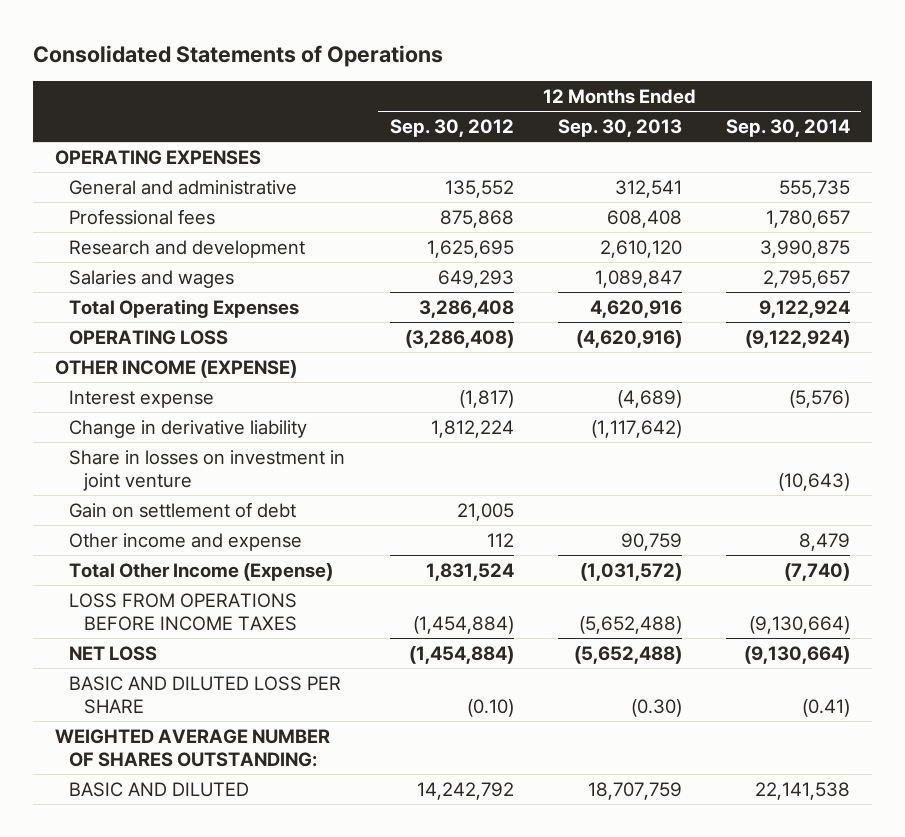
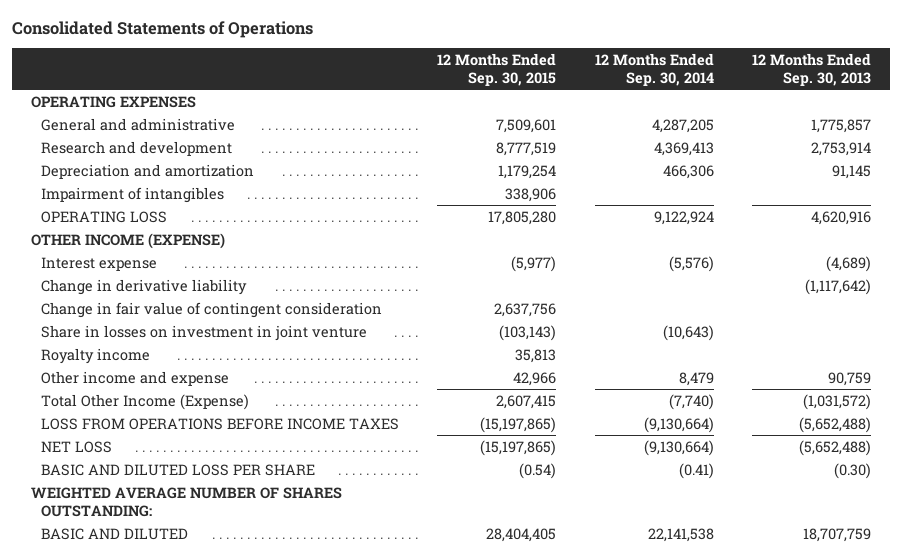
[389,119,514,138] Sep. 30, 2012 -> none
none -> [437,52,557,86] 12 Months Ended Sep. 30, 2015
[69,208,216,225] Professional fees -> none
[69,269,235,288] Salaries and wages -> none
[69,298,300,318] Total Operating Expenses -> none
[614,179,682,198] 312,541 -> [810,118,871,133] 1,775,857
[779,179,851,198] 555,735 -> [651,118,714,133] 4,287,205
[599,239,682,258] 2,610,120 -> [810,141,871,156] 2,753,914
[760,239,851,258] 3,990,875 -> [653,141,714,156] 4,369,413
none -> [41,163,255,179] Depreciation and amortization
none -> [41,186,225,203] Impairment of intangibles
[575,329,682,348] (4,620,916) -> [810,210,871,225] 4,620,916
[745,329,851,348] (9,122,924) -> [653,210,714,225] 9,122,924
none -> [41,301,383,318] Change in fair value of contingent consideration
[69,501,297,518] Gain on settlement of debt -> none
none -> [41,347,151,364] Royalty income

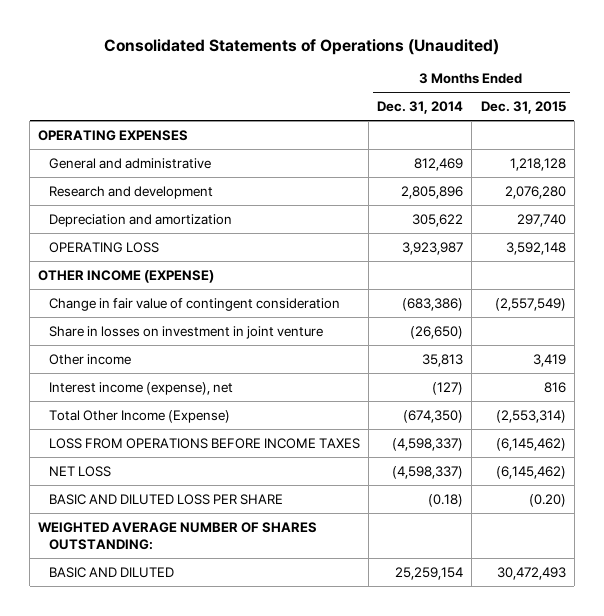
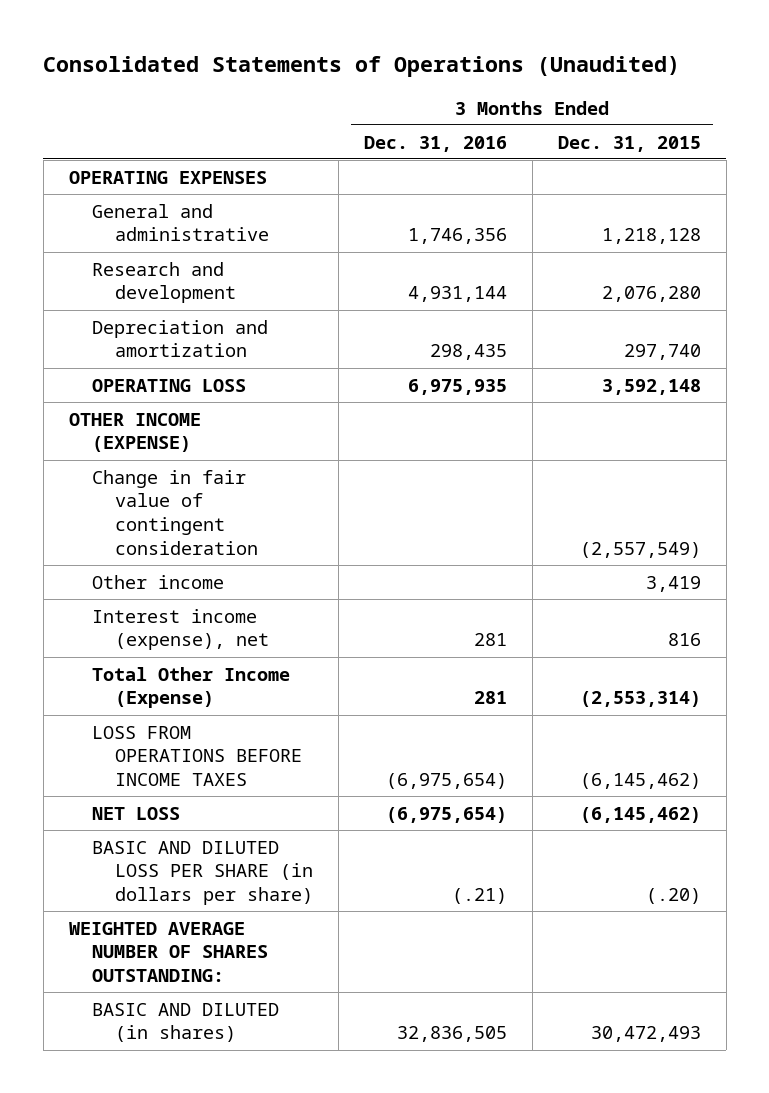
[377,101,464,115] Dec. 31, 2014 -> none
none -> [363,135,507,152] Dec. 31, 2016
[48,325,323,339] Share in losses on investment in joint venture -> none
[48,493,283,505] BASIC AND DILUTED LOSS PER SHARE -> [91,840,313,905] BASIC AND DILUTED LOSS PER SHARE (in dollars per share)
[528,493,566,507] (0.20) -> [645,887,701,904] (.20)
[48,566,174,578] BASIC AND DILUTED -> [91,1002,279,1043] BASIC AND DILUTED (in shares)

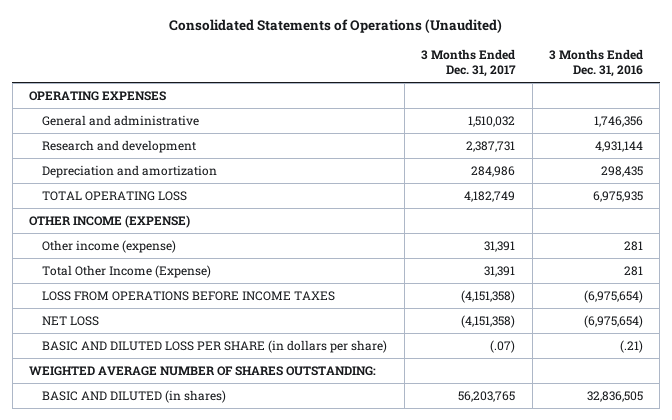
[557,135,701,152] Dec. 31, 2015 -> none
none -> [421,48,517,78] 3 Months Ended Dec. 31, 2017
[91,378,246,392] OPERATING LOSS -> [42,190,188,201] TOTAL OPERATING LOSS
[91,469,258,555] Change in fair value of contingent consideration -> none
[91,574,224,589] Other income -> none
[91,608,269,651] Interest income (expense), net -> [42,239,177,253] Other income (expense)

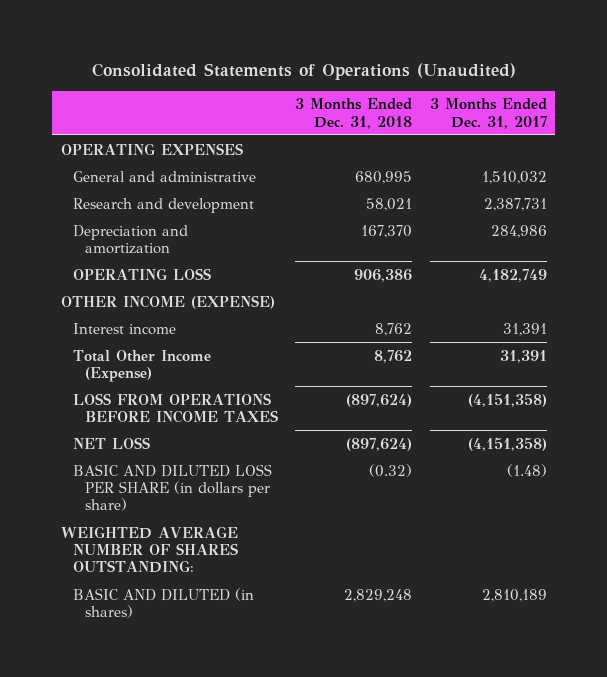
[549,48,644,78] 3 Months Ended Dec. 31, 2016 -> none
none -> [295,98,413,129] 3 Months Ended Dec. 31, 2018
[42,190,188,201] TOTAL OPERATING LOSS -> [73,267,212,280] OPERATING LOSS
[42,239,177,253] Other income (expense) -> [73,322,177,335] Interest income
[490,339,516,353] (.07) -> [506,463,547,477] (1.48)
[458,390,516,402] 56,203,765 -> [481,588,547,602] 2,810,189

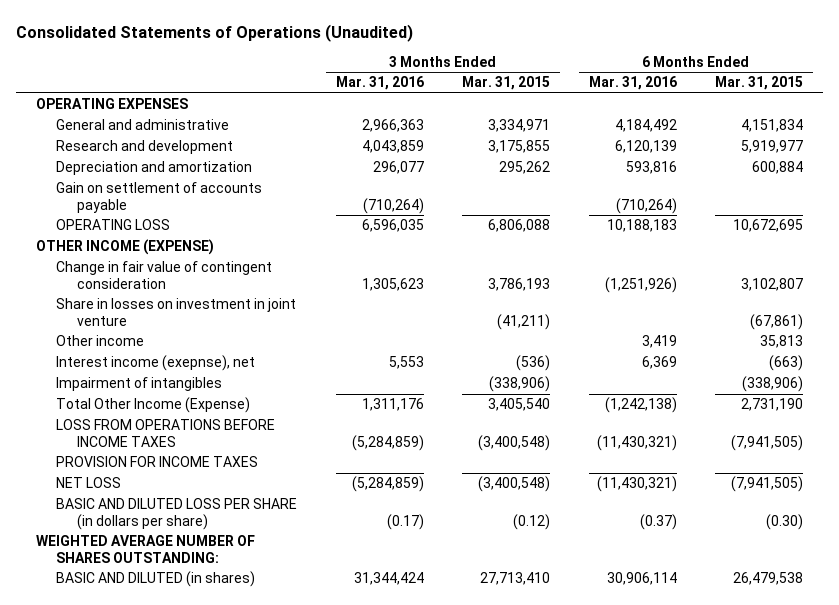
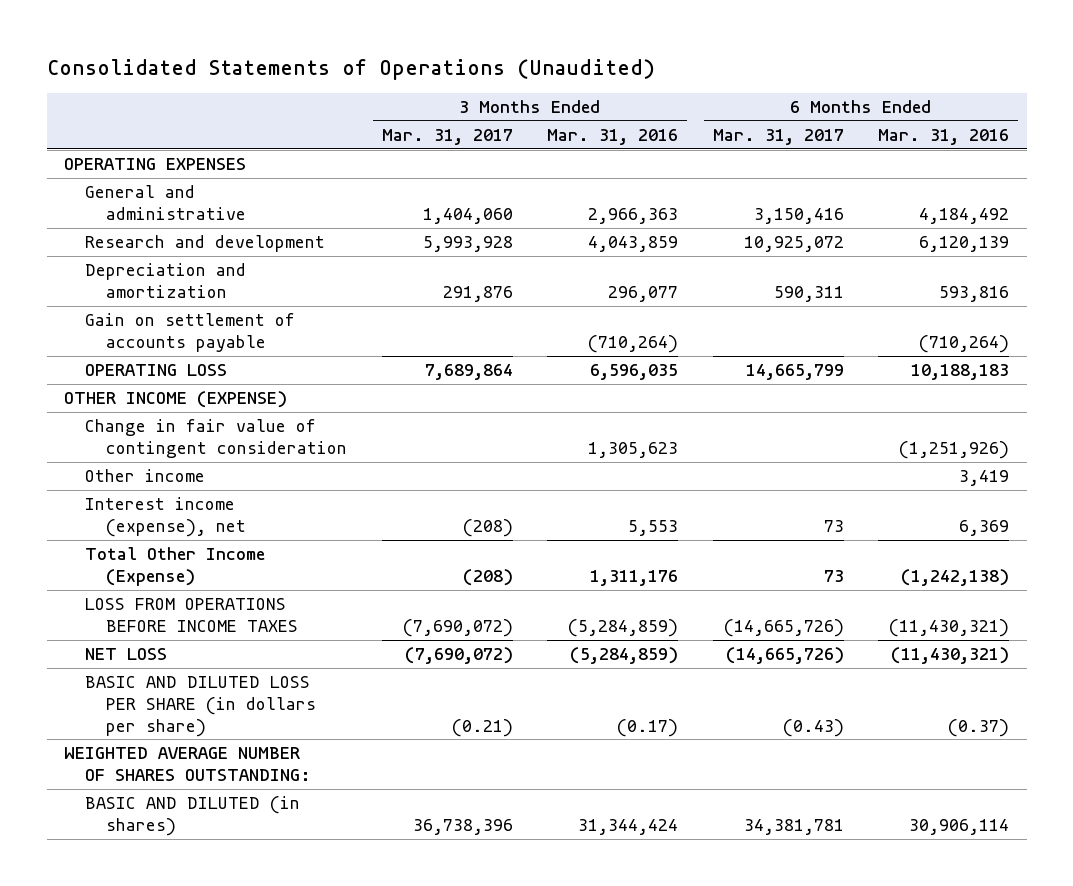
[462,76,551,91] Mar. 31, 2015 -> none
[715,76,804,91] Mar. 31, 2015 -> none
none -> [381,129,513,146] Mar. 31, 2017
none -> [712,129,844,146] Mar. 31, 2017
[56,298,297,326] Share in losses on investment in joint venture -> none
[56,377,223,392] Impairment of intangibles -> none
[56,355,256,372] Interest income (exepnse), net -> [85,497,247,537] Interest income (expense), net
[56,456,259,468] PROVISION FOR INCOME TAXES -> none

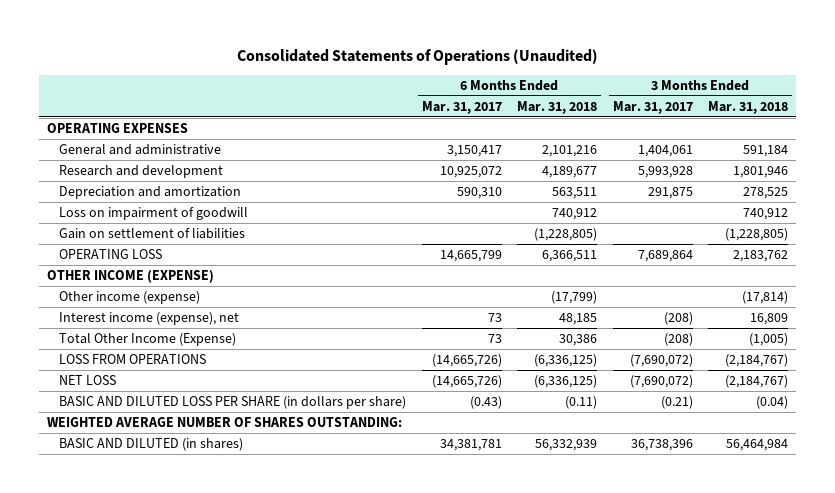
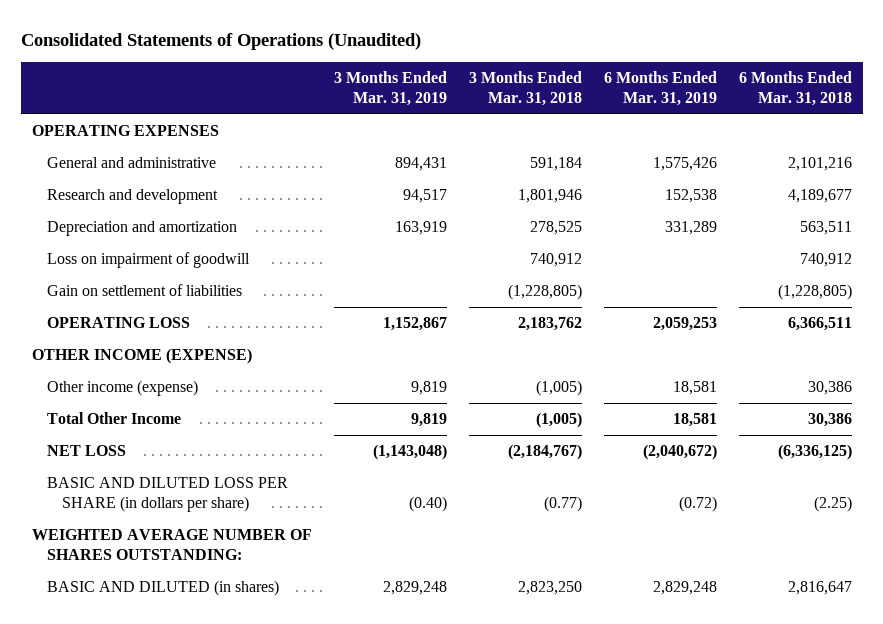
[421,100,502,114] Mar. 31, 2017 -> none
[612,100,693,114] Mar. 31, 2017 -> none
none -> [333,71,447,106] 3 Months Ended Mar. 31, 2019
none -> [603,71,717,106] 6 Months Ended Mar. 31, 2019
[59,311,240,325] Interest income (expense), net -> none
[59,353,207,364] LOSS FROM OPERATIONS -> none
[551,290,598,304] (17,799) -> [807,381,852,396] 30,386
[742,290,789,304] (17,814) -> [535,380,582,397] (1,005)
[59,332,237,346] Total Other Income (Expense) -> [46,412,181,425] Total Other Income
[565,395,598,409] (0.11) -> [813,495,852,512] (2.25)
[756,395,789,409] (0.04) -> [543,495,582,512] (0.77)
[535,438,598,451] 56,332,939 -> [787,581,852,596] 2,816,647
[726,438,789,451] 56,464,984 -> [517,581,582,596] 2,823,250

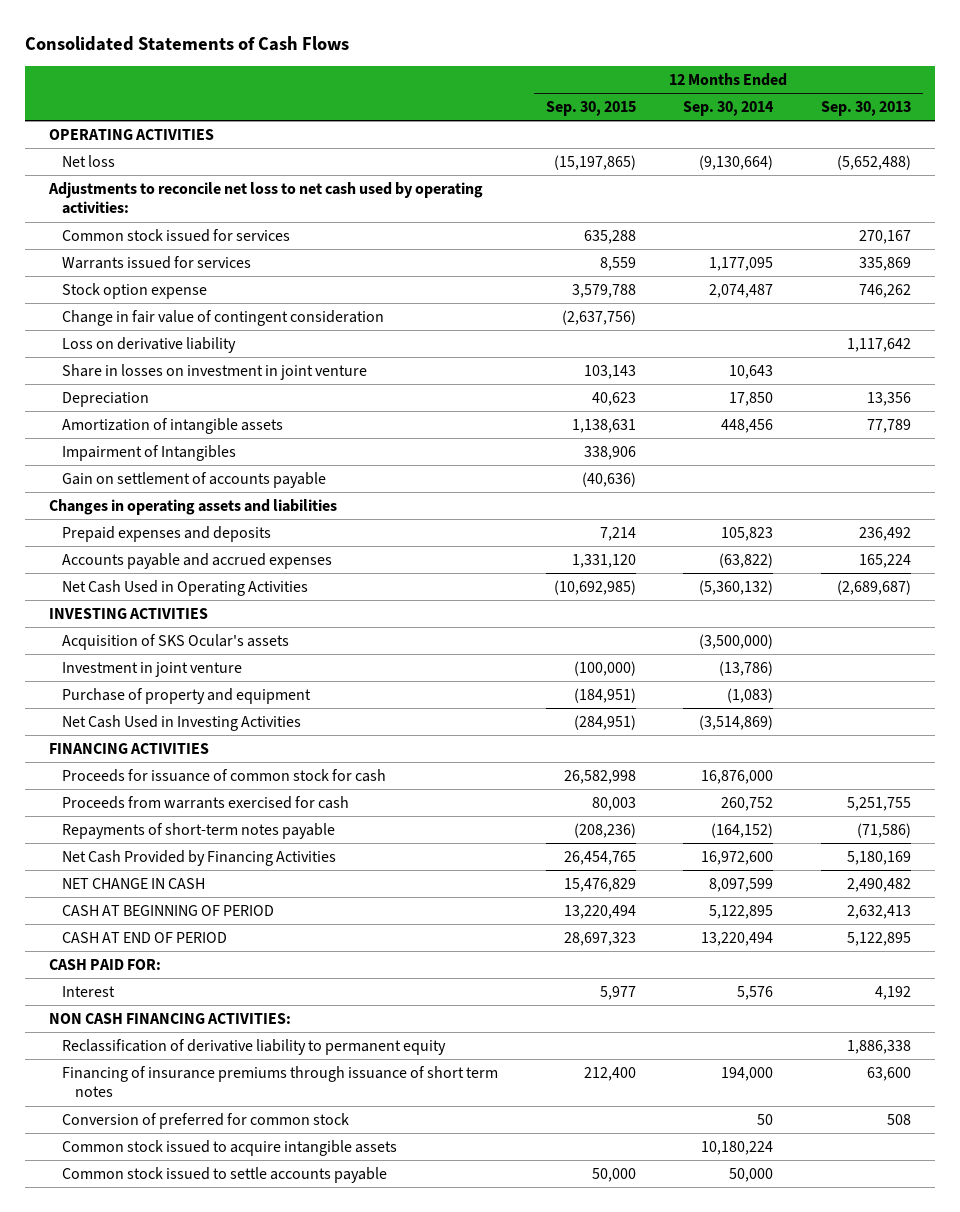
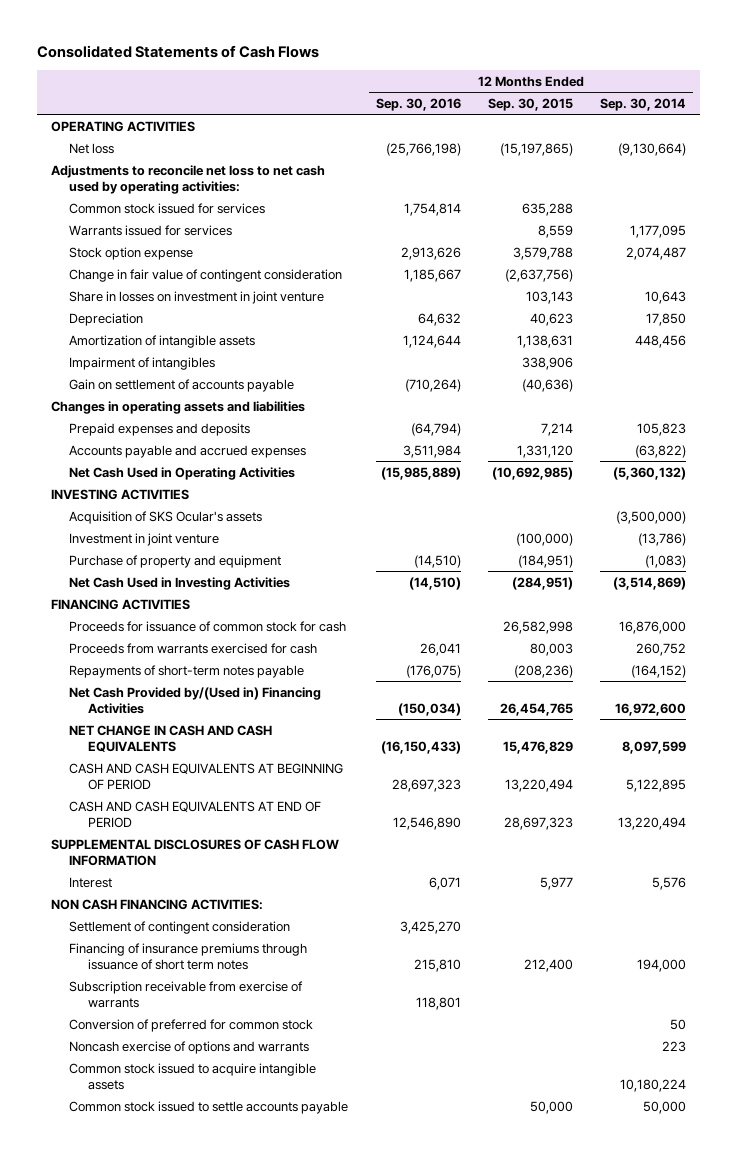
[820,100,911,116] Sep. 30, 2013 -> none
none -> [375,98,461,112] Sep. 30, 2016
[62,336,237,353] Loss on derivative liability -> none
[62,444,237,461] Impairment of Intangibles -> [69,356,216,370] Impairment of intangibles
[49,958,162,970] CASH PAID FOR: -> none
[62,849,337,866] Net Cash Provided by Financing Activities -> [69,686,322,714] Net Cash Provided by/(Used in) Financing Activities
[62,877,206,889] NET CHANGE IN CASH -> [69,724,273,752] NET CHANGE IN CASH AND CASH EQUIVALENTS
[62,904,275,916] CASH AT BEGINNING OF PERIOD -> [69,762,344,790] CASH AND CASH EQUIVALENTS AT BEGINNING OF PERIOD
[62,931,228,943] CASH AT END OF PERIOD -> [69,800,322,828] CASH AND CASH EQUIVALENTS AT END OF PERIOD
none -> [50,838,339,866] SUPPLEMENTAL DISCLOSURES OF CASH FLOW INFORMATION
[62,1038,447,1055] Reclassification of derivative liability to permanent equity -> none
none -> [69,920,291,934] Settlement of contingent consideration
none -> [69,980,304,1008] Subscription receivable from exercise of warrants
none -> [69,1040,310,1054] Noncash exercise of options and warrants

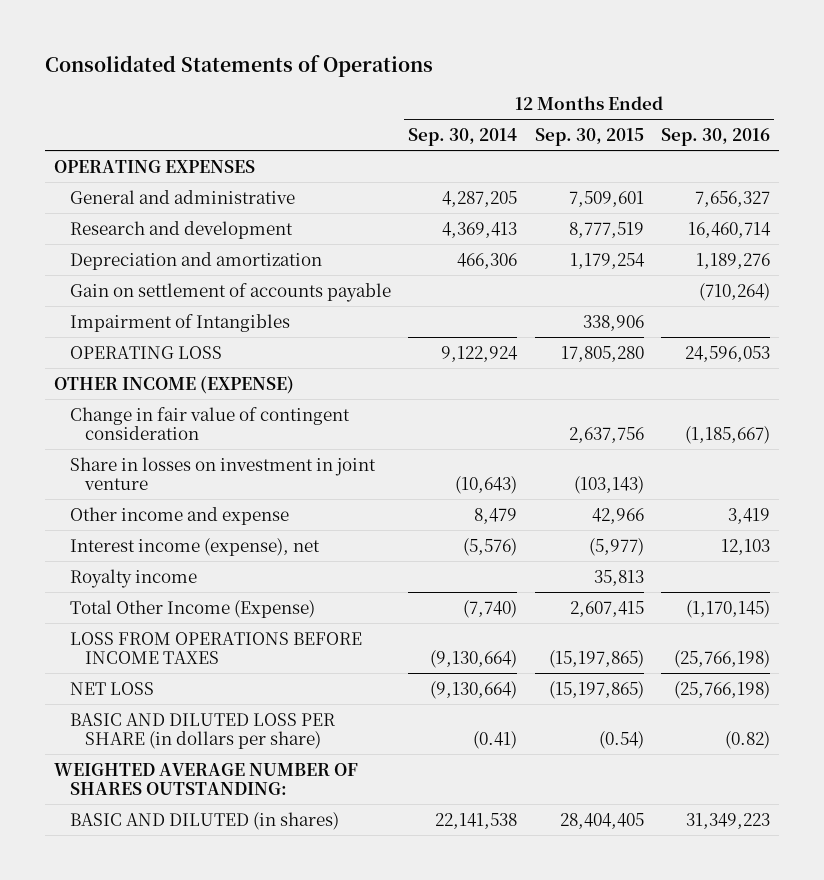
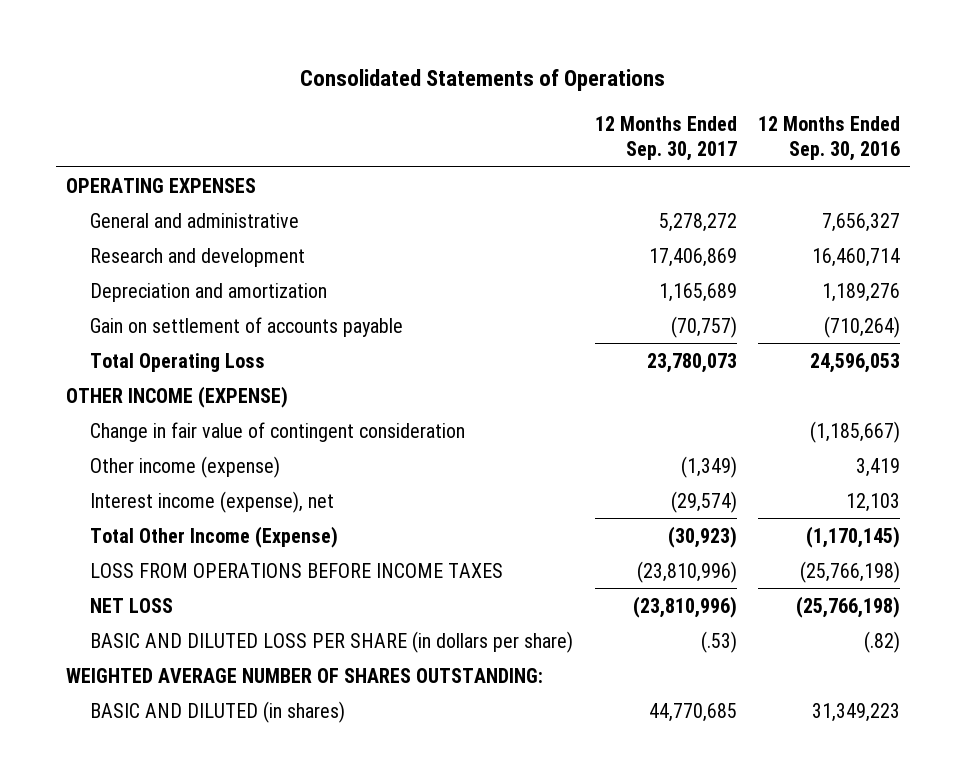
[408,128,518,147] Sep. 30, 2014 -> none
[534,128,644,147] Sep. 30, 2015 -> none
none -> [594,115,737,162] 12 Months Ended Sep. 30, 2017
[69,313,290,332] Impairment of Intangibles -> none
[69,345,222,359] OPERATING LOSS -> [90,352,266,372] Total Operating Loss
[69,456,376,491] Share in losses on investment in joint venture -> none
[69,506,289,525] Other income and expense -> [90,455,281,478] Other income (expense)
[69,568,197,588] Royalty income -> none
[725,731,771,750] (0.82) -> [863,630,900,653] (.82)

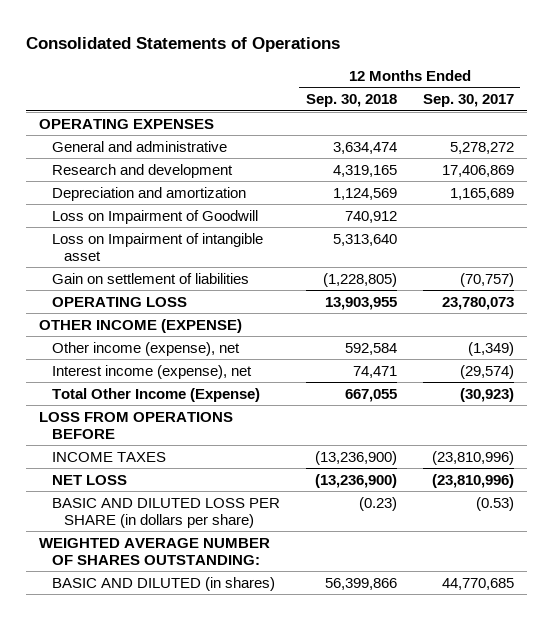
[757,115,900,162] 12 Months Ended Sep. 30, 2016 -> none
none -> [305,94,397,108] Sep. 30, 2018
none -> [51,209,258,224] Loss on Impairment of Goodwill
none -> [51,232,263,261] Loss on Impairment of intangible asset
[90,316,404,337] Gain on settlement of accounts payable -> [51,272,249,284] Gain on settlement of liabilities
[90,352,266,372] Total Operating Loss -> [51,296,187,307] OPERATING LOSS
[90,421,466,442] Change in fair value of contingent consideration -> none
[90,455,281,478] Other income (expense) -> [51,341,240,356] Other income (expense), net
none -> [39,411,234,439] LOSS FROM OPERATIONS BEFORE
[90,562,504,578] LOSS FROM OPERATIONS BEFORE INCOME TAXES -> [51,451,166,462] INCOME TAXES
[700,630,737,653] (.53) -> [475,496,514,511] (0.53)

